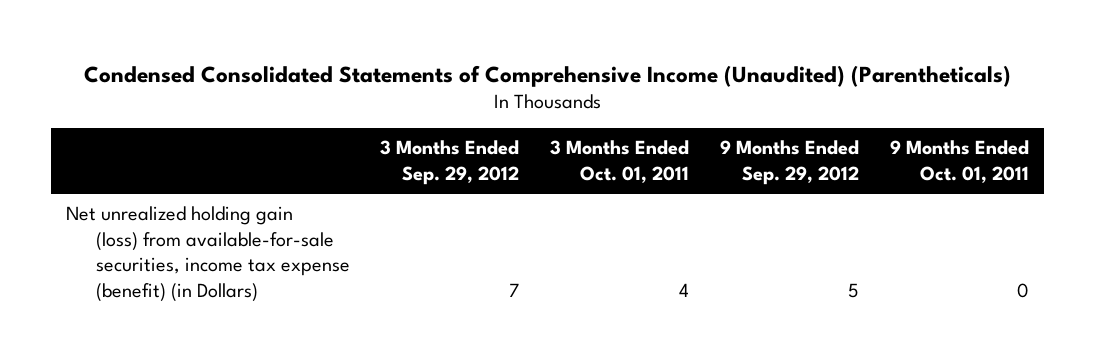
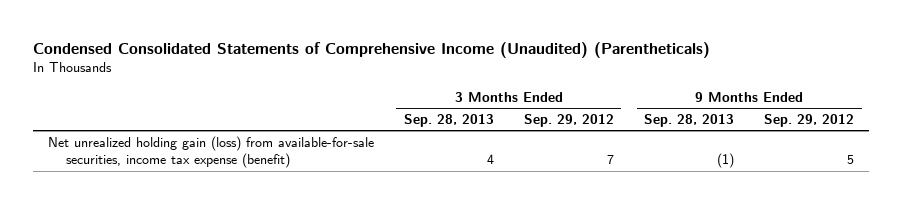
[550,140,690,184] 3 Months Ended Oct. 01, 2011 -> none
[889,140,1029,184] 9 Months Ended Oct. 01, 2011 -> none
none -> [403,114,494,128] Sep. 28, 2013
none -> [644,114,735,128] Sep. 28, 2013
[66,206,350,302] Net unrealized holding gain (loss) from available-for-sale securities, income tax expense (benefit) (in Dollars) -> [47,135,374,169] Net unrealized holding gain (loss) from available-for-sale securities, income tax expense (benefit)

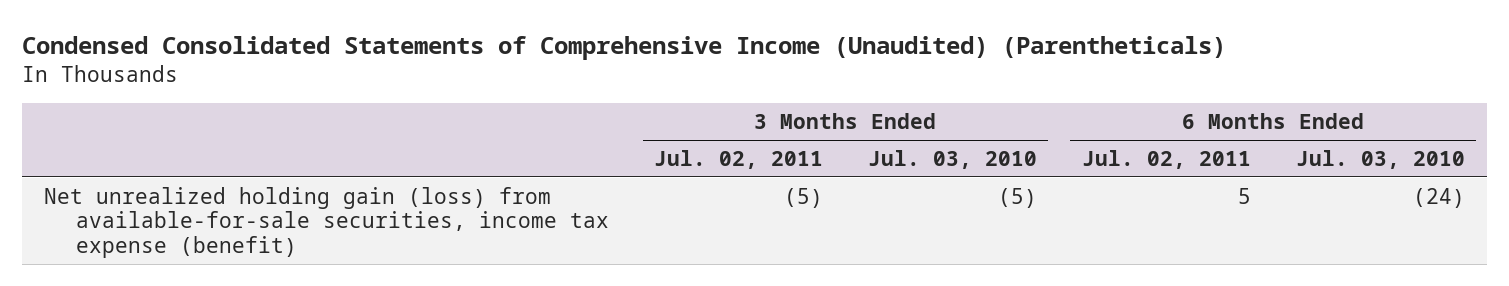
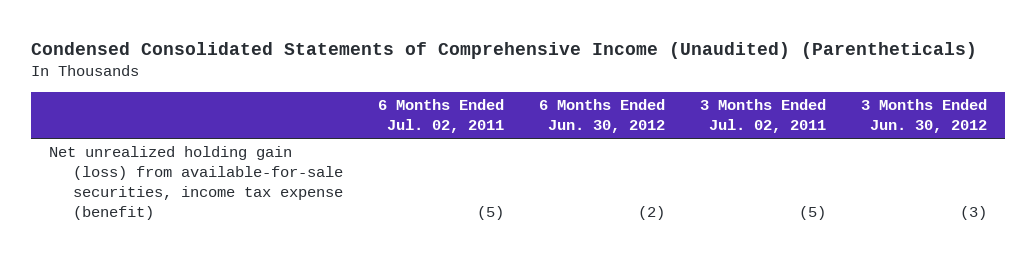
[867,150,1037,170] Jul. 03, 2010 -> none
[1295,150,1465,170] Jul. 03, 2010 -> none
none -> [539,99,666,134] 6 Months Ended Jun. 30, 2012
none -> [861,99,988,134] 3 Months Ended Jun. 30, 2012
[1237,187,1251,204] 5 -> [476,206,504,221] (5)

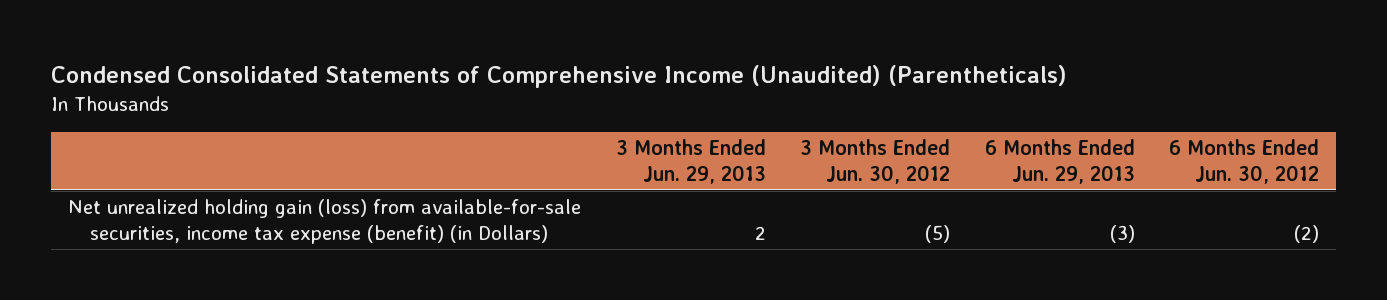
[377,99,504,134] 6 Months Ended Jul. 02, 2011 -> none
[700,99,827,134] 3 Months Ended Jul. 02, 2011 -> none
none -> [615,138,766,185] 3 Months Ended Jun. 29, 2013
none -> [984,138,1135,185] 6 Months Ended Jun. 29, 2013
[48,146,343,221] Net unrealized holding gain (loss) from available-for-sale securities, income tax expense (benefit) -> [68,198,582,245] Net unrealized holding gain (loss) from available-for-sale securities, income tax expense (benefit) (in Dollars)
[960,206,988,221] (3) -> [925,225,951,244] (5)

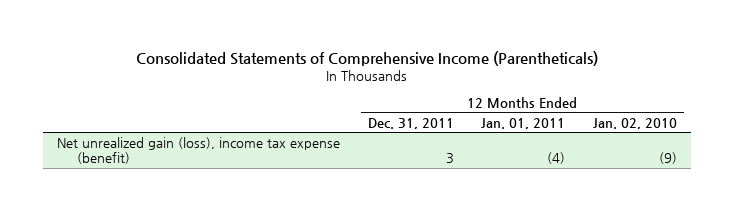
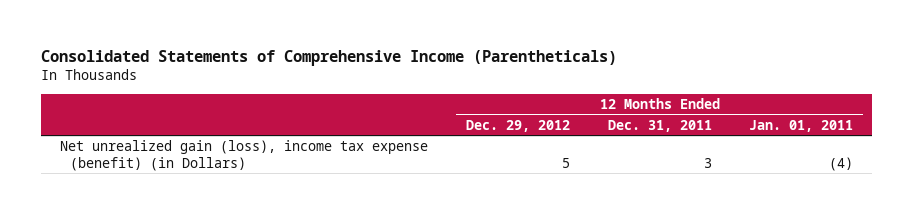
[592,117,677,129] Jan. 02, 2010 -> none
none -> [465,119,570,132] Dec. 29, 2012
[56,137,340,165] Net unrealized gain (loss), income tax expense (benefit) -> [59,140,428,171] Net unrealized gain (loss), income tax expense (benefit) (in Dollars)

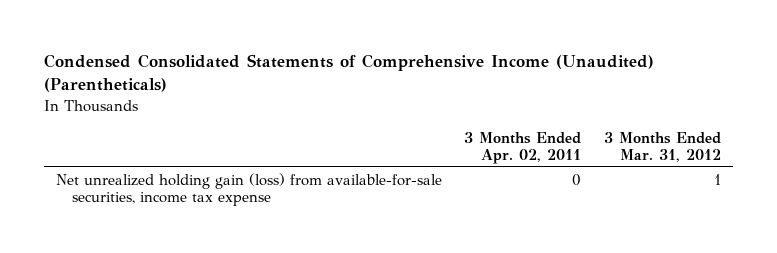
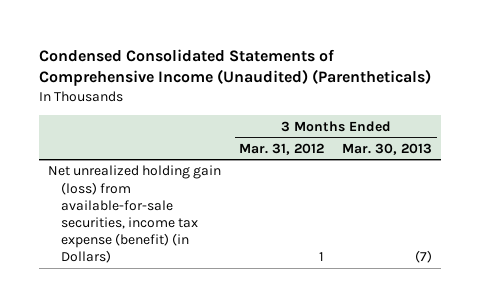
[464,131,582,164] 3 Months Ended Apr. 02, 2011 -> none
none -> [342,142,433,155] Mar. 30, 2013
[55,173,442,207] Net unrealized holding gain (loss) from available-for-sale securities, income tax expense -> [47,165,221,264] Net unrealized holding gain (loss) from available-for-sale securities, income tax expense (benefit) (in Dollars)

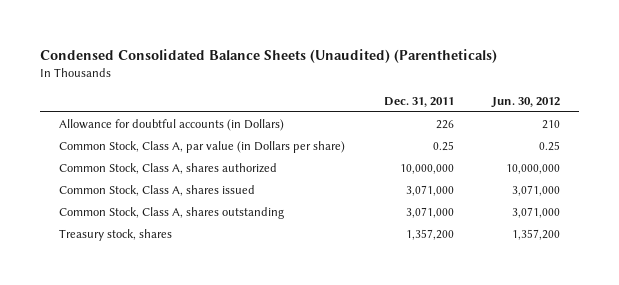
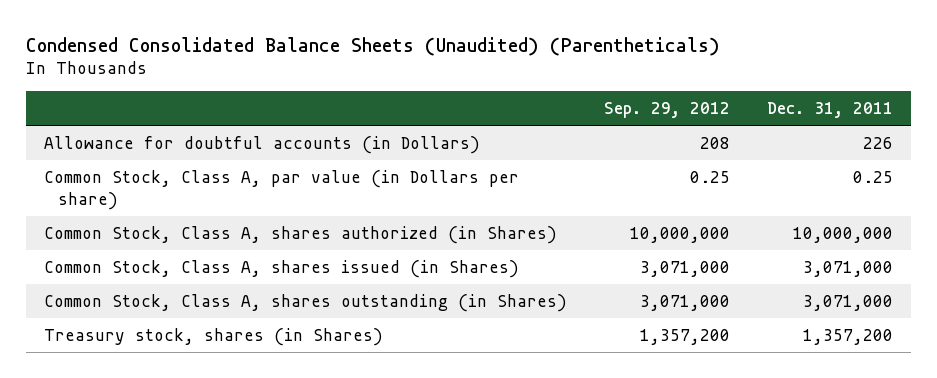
[490,97,560,109] Jun. 30, 2012 -> none
none -> [603,102,730,119] Sep. 29, 2012
[59,162,278,174] Common Stock, Class A, shares authorized -> [44,225,558,244] Common Stock, Class A, shares authorized (in Shares)
[59,184,256,196] Common Stock, Class A, shares issued -> [44,259,520,278] Common Stock, Class A, shares issued (in Shares)
[59,206,285,219] Common Stock, Class A, shares outstanding -> [44,293,568,312] Common Stock, Class A, shares outstanding (in Shares)
[59,228,173,241] Treasury stock, shares -> [44,327,384,346] Treasury stock, shares (in Shares)

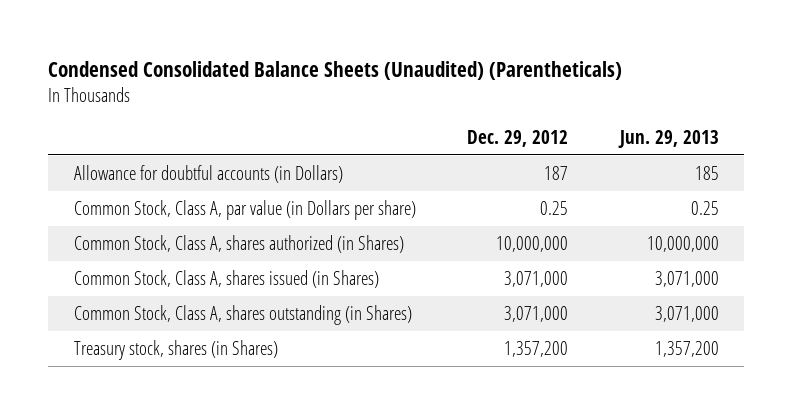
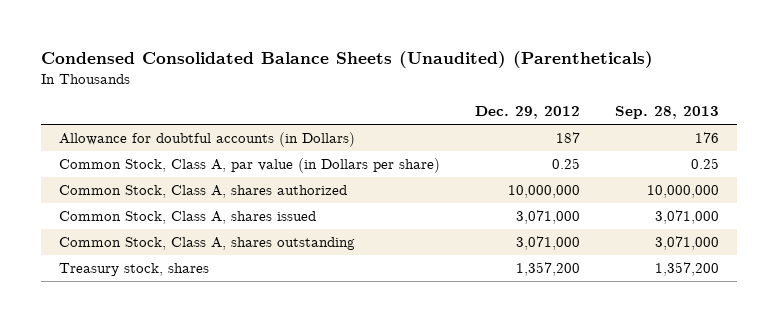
[617,129,719,148] Jun. 29, 2013 -> none
none -> [614,106,719,120] Sep. 28, 2013
[74,234,405,253] Common Stock, Class A, shares authorized (in Shares) -> [58,185,347,199] Common Stock, Class A, shares authorized
[74,269,380,288] Common Stock, Class A, shares issued (in Shares) -> [58,211,316,225] Common Stock, Class A, shares issued
[74,304,413,325] Common Stock, Class A, shares outstanding (in Shares) -> [58,237,355,251] Common Stock, Class A, shares outstanding
[74,339,279,360] Treasury stock, shares (in Shares) -> [58,263,209,277] Treasury stock, shares

